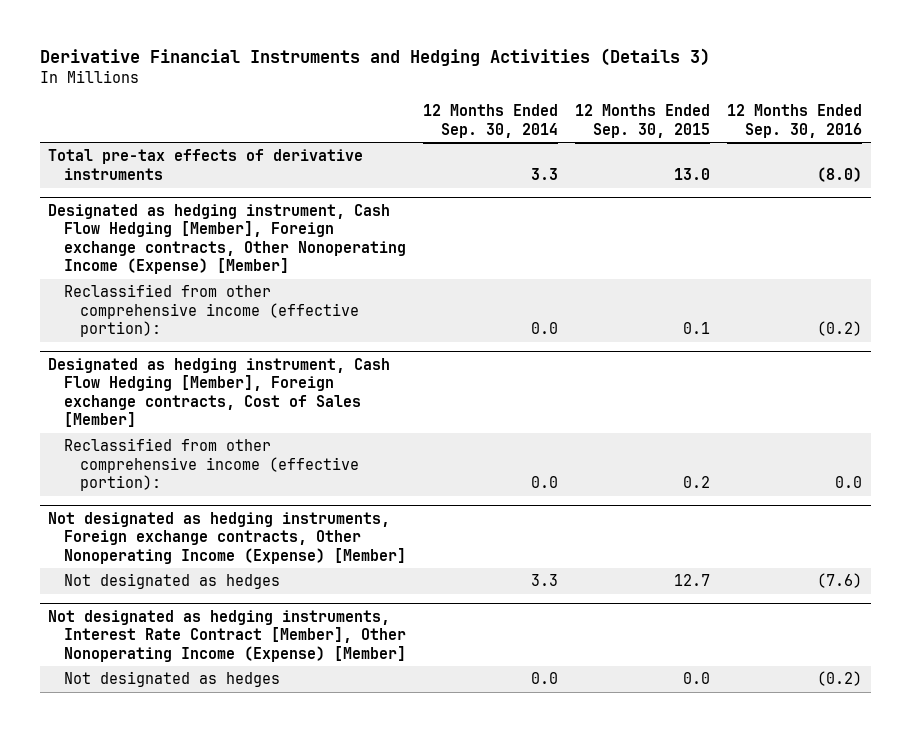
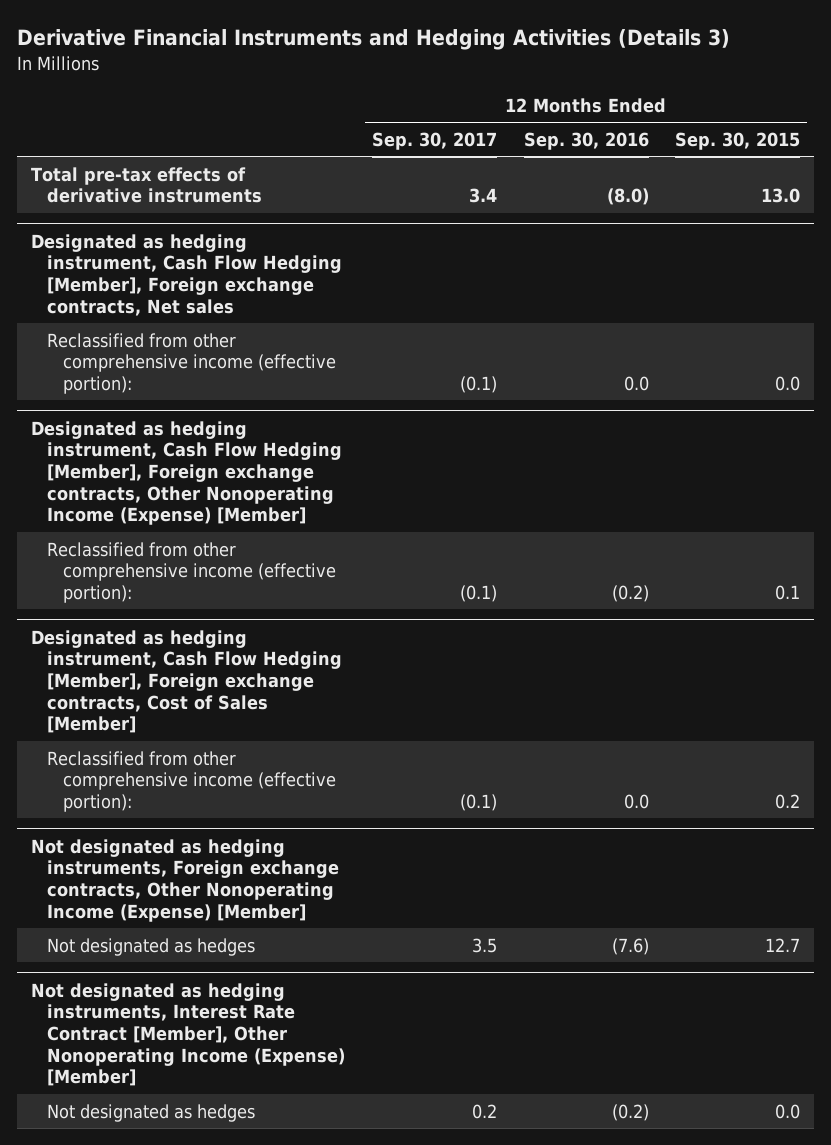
[423,104,559,138] 12 Months Ended Sep. 30, 2014 -> none
none -> [371,131,497,150] Sep. 30, 2017
none -> [30,233,343,316] Designated as hedging instrument, Cash Flow Hedging [Member], Foreign exchange contracts, Net sales
none -> [47,332,337,395] Reclassified from other comprehensive income (effective portion):

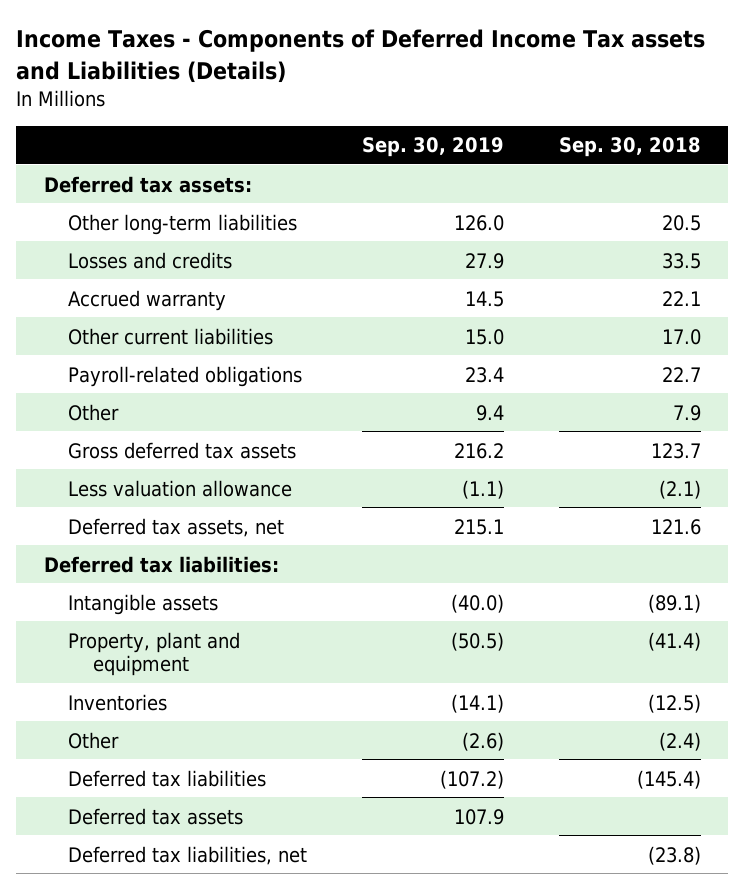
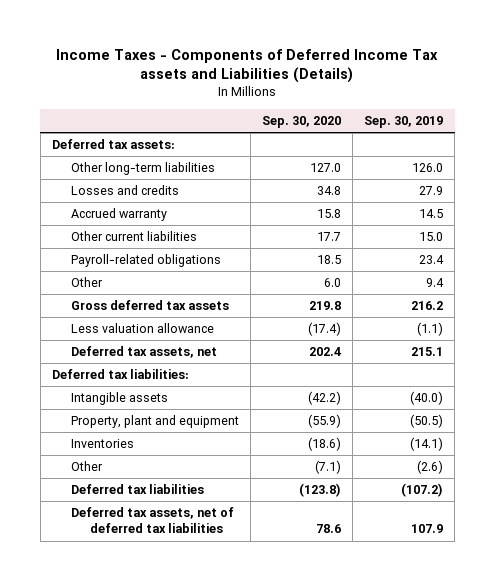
[558,137,701,158] Sep. 30, 2018 -> none
none -> [262,116,342,129] Sep. 30, 2020
[68,845,308,865] Deferred tax liabilities, net -> none
[68,807,244,825] Deferred tax assets -> [70,507,234,534] Deferred tax assets, net of deferred tax liabilities

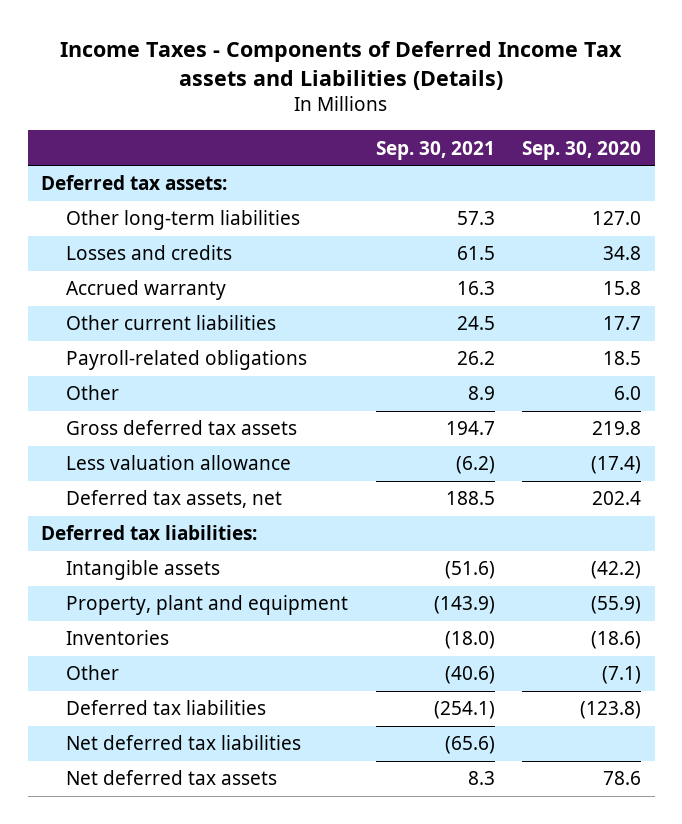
[364,116,444,129] Sep. 30, 2019 -> none
none -> [375,140,495,160] Sep. 30, 2021
none -> [66,735,302,751] Net deferred tax liabilities
[70,507,234,534] Deferred tax assets, net of deferred tax liabilities -> [66,770,278,786] Net deferred tax assets

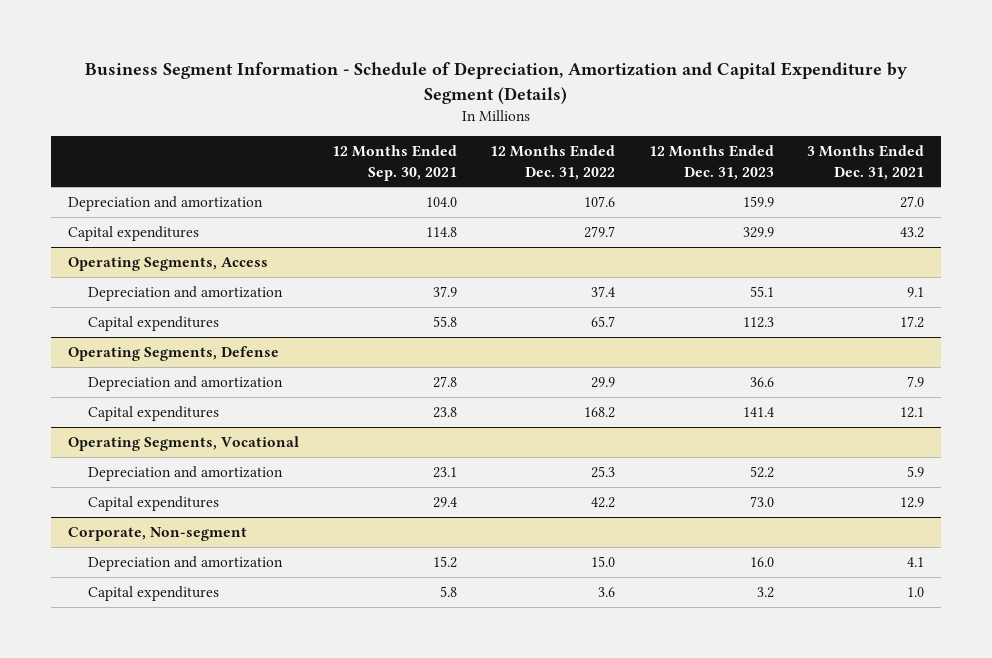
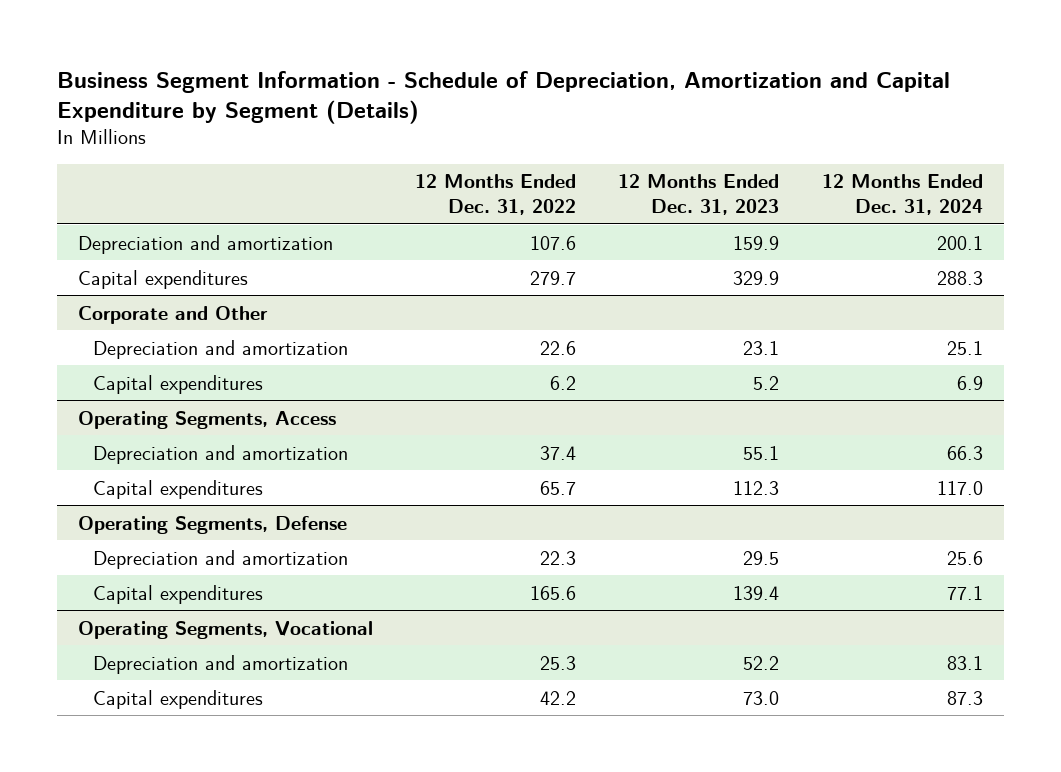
[332,145,458,181] 12 Months Ended Sep. 30, 2021 -> none
[807,145,925,180] 3 Months Ended Dec. 31, 2021 -> none
none -> [821,174,983,215] 12 Months Ended Dec. 31, 2024
none -> [78,305,269,324] Corporate and Other
none -> [93,339,349,359] Depreciation and amortization
none -> [93,374,264,394] Capital expenditures
[591,376,616,388] 29.9 -> [540,550,577,565] 22.3
[749,376,774,387] 36.6 -> [743,550,780,565] 29.5
[584,406,616,418] 168.2 -> [530,585,577,600] 165.6
[742,406,774,417] 141.4 -> [733,585,780,600] 139.4
[67,526,247,541] Corporate, Non-segment -> none
[88,555,284,571] Depreciation and amortization -> none
[88,585,220,601] Capital expenditures -> none

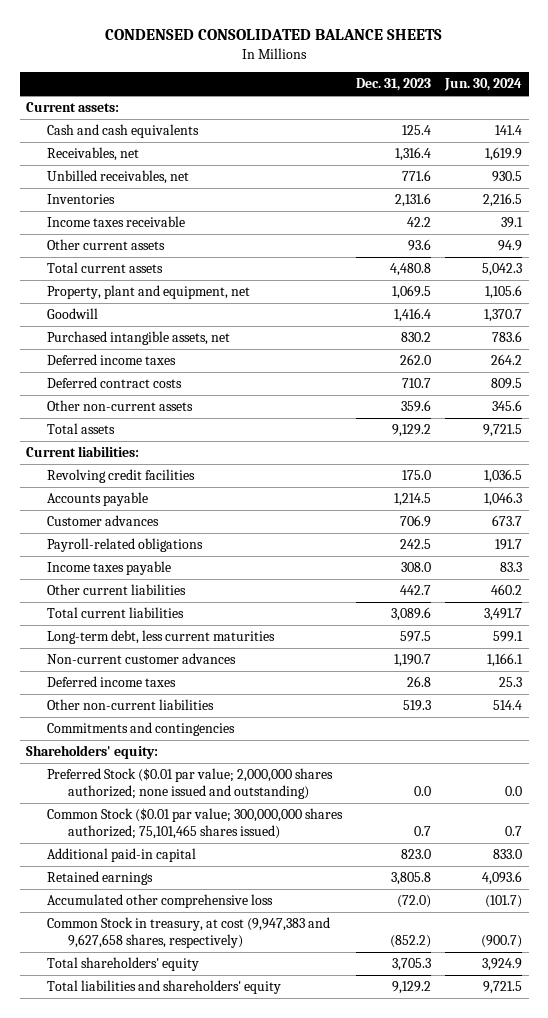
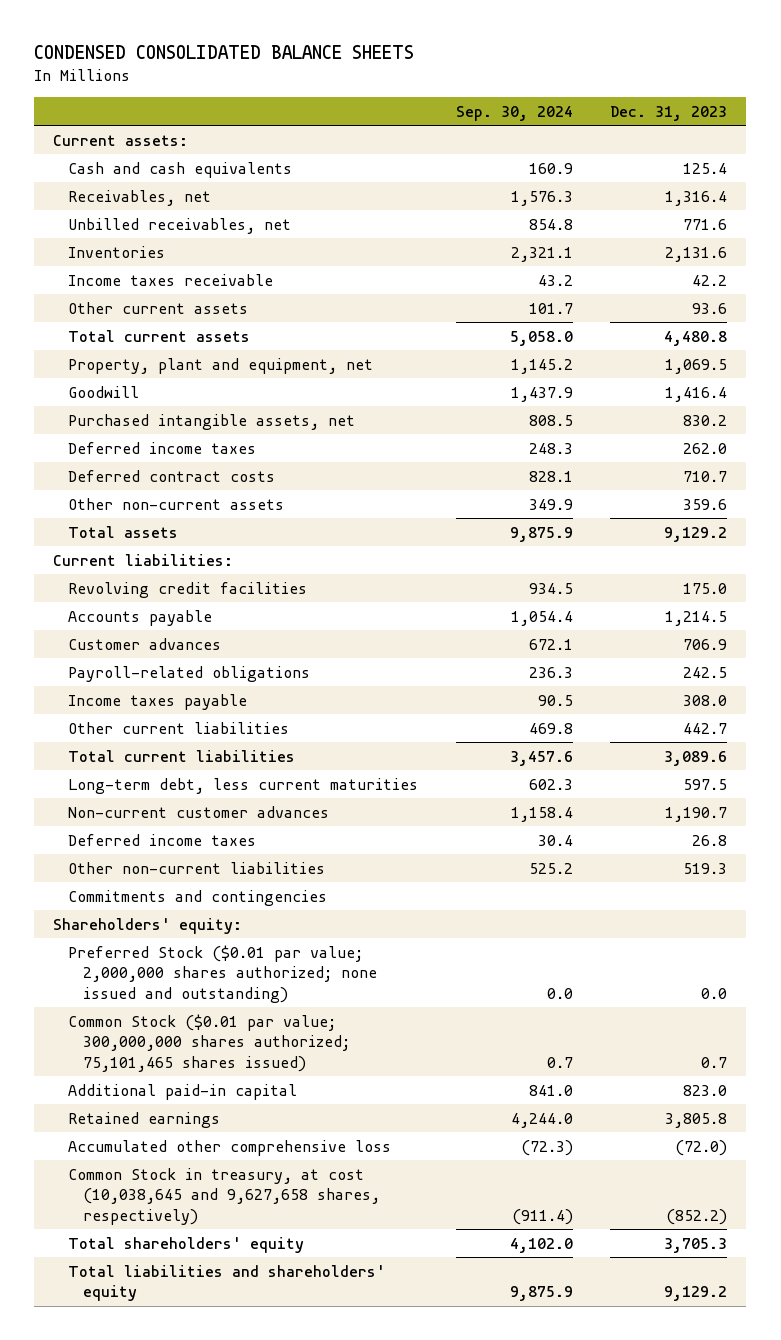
[443,78,522,92] Jun. 30, 2024 -> none
none -> [455,105,573,121] Sep. 30, 2024
[47,917,331,949] Common Stock in treasury, at cost (9,947,383 and 9,627,658 shares, respectively) -> [68,1167,381,1225] Common Stock in treasury, at cost (10,038,645 and 9,627,658 shares, respectively)

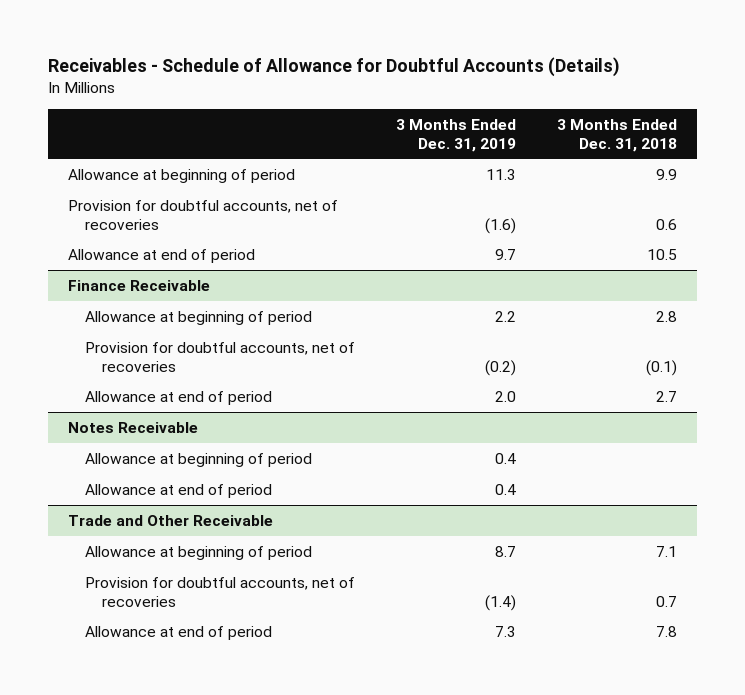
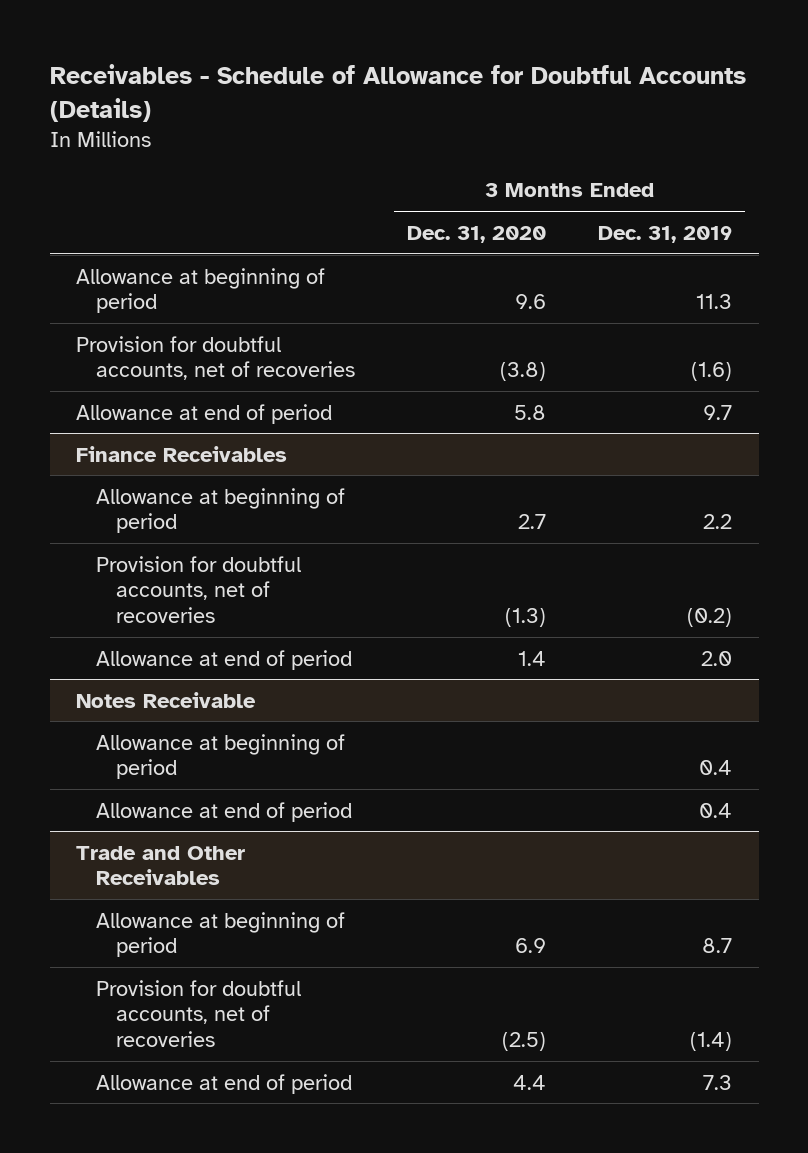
[556,118,677,152] 3 Months Ended Dec. 31, 2018 -> none
none -> [407,225,547,243] Dec. 31, 2020
[68,279,211,291] Finance Receivable -> [76,445,288,462] Finance Receivables
[68,514,274,526] Trade and Other Receivable -> [76,845,246,886] Trade and Other Receivables

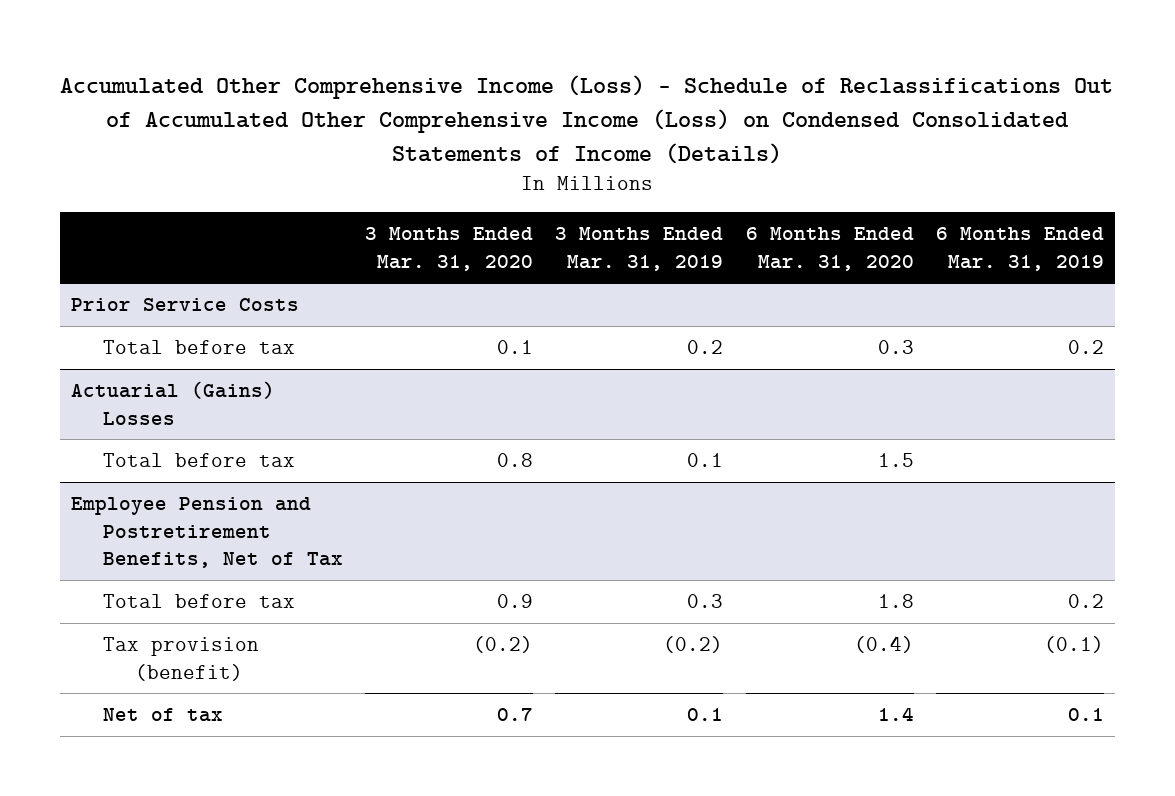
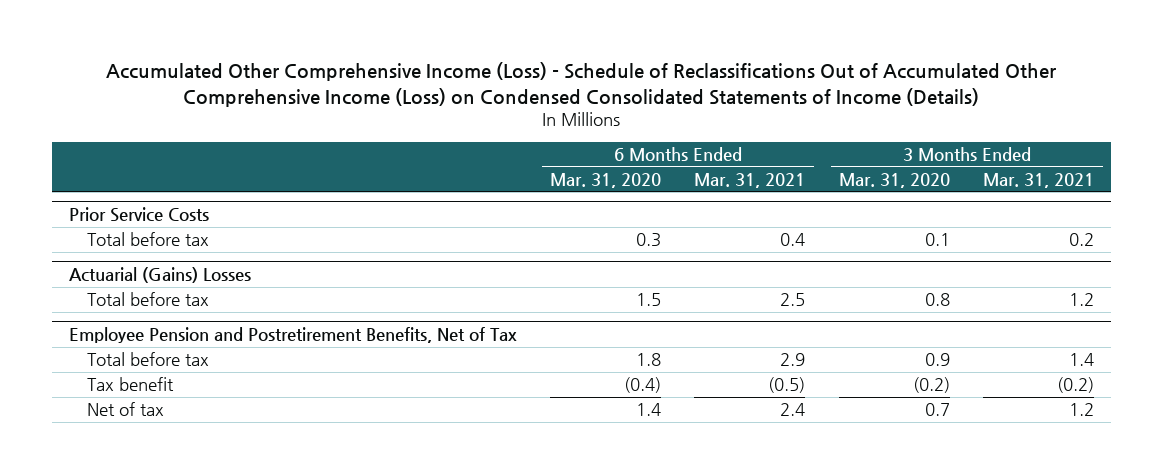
[555,226,724,271] 3 Months Ended Mar. 31, 2019 -> none
[935,226,1104,271] 6 Months Ended Mar. 31, 2019 -> none
none -> [694,172,806,188] Mar. 31, 2021
none -> [983,172,1095,188] Mar. 31, 2021
[102,637,259,681] Tax provision (benefit) -> [86,377,174,392] Tax benefit

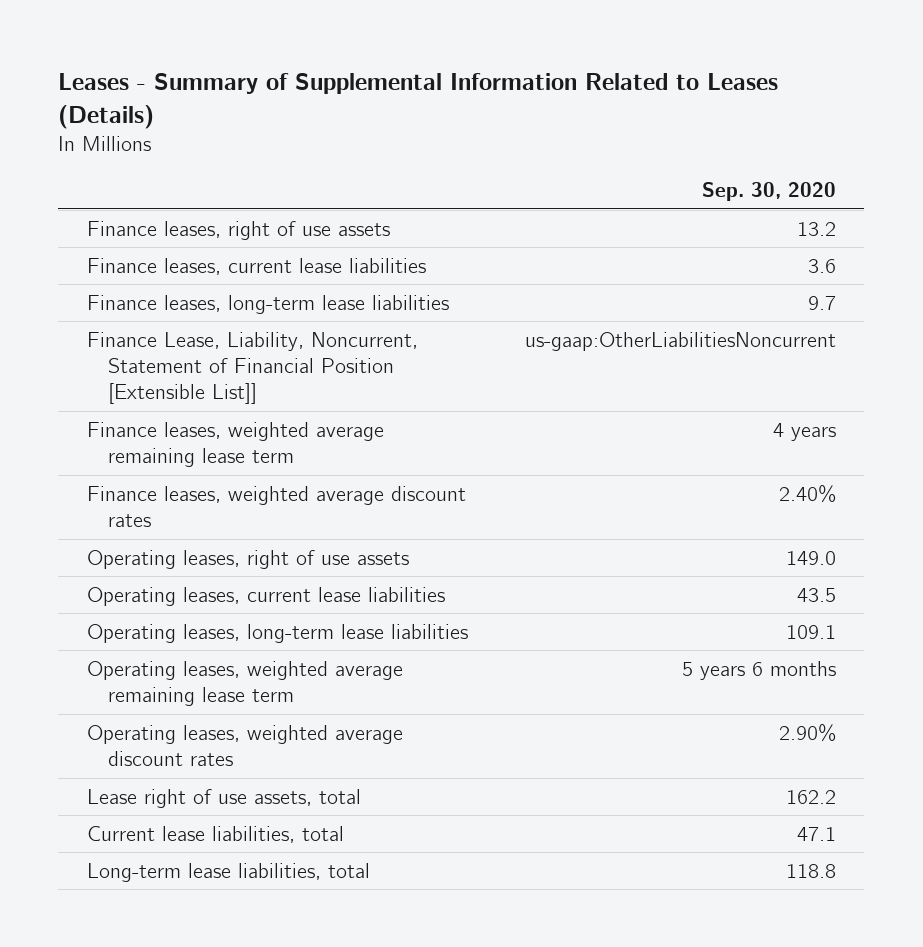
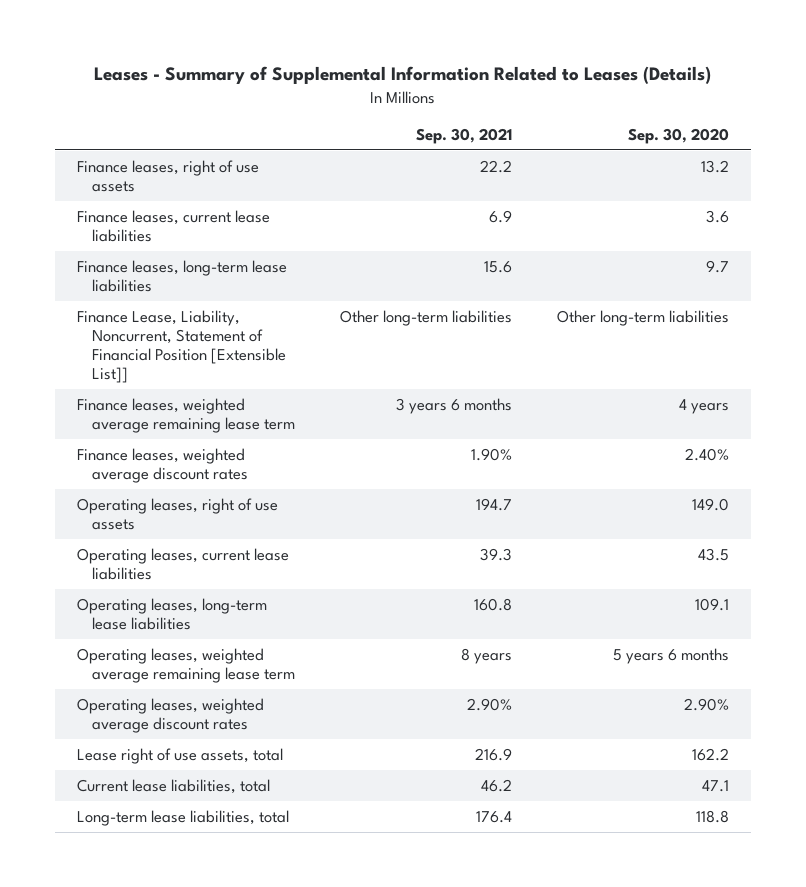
none -> [415,127,512,144] Sep. 30, 2021
[524,331,836,351] us-gaap:OtherLiabilitiesNoncurrent -> [556,309,729,326] Other long-term liabilities

